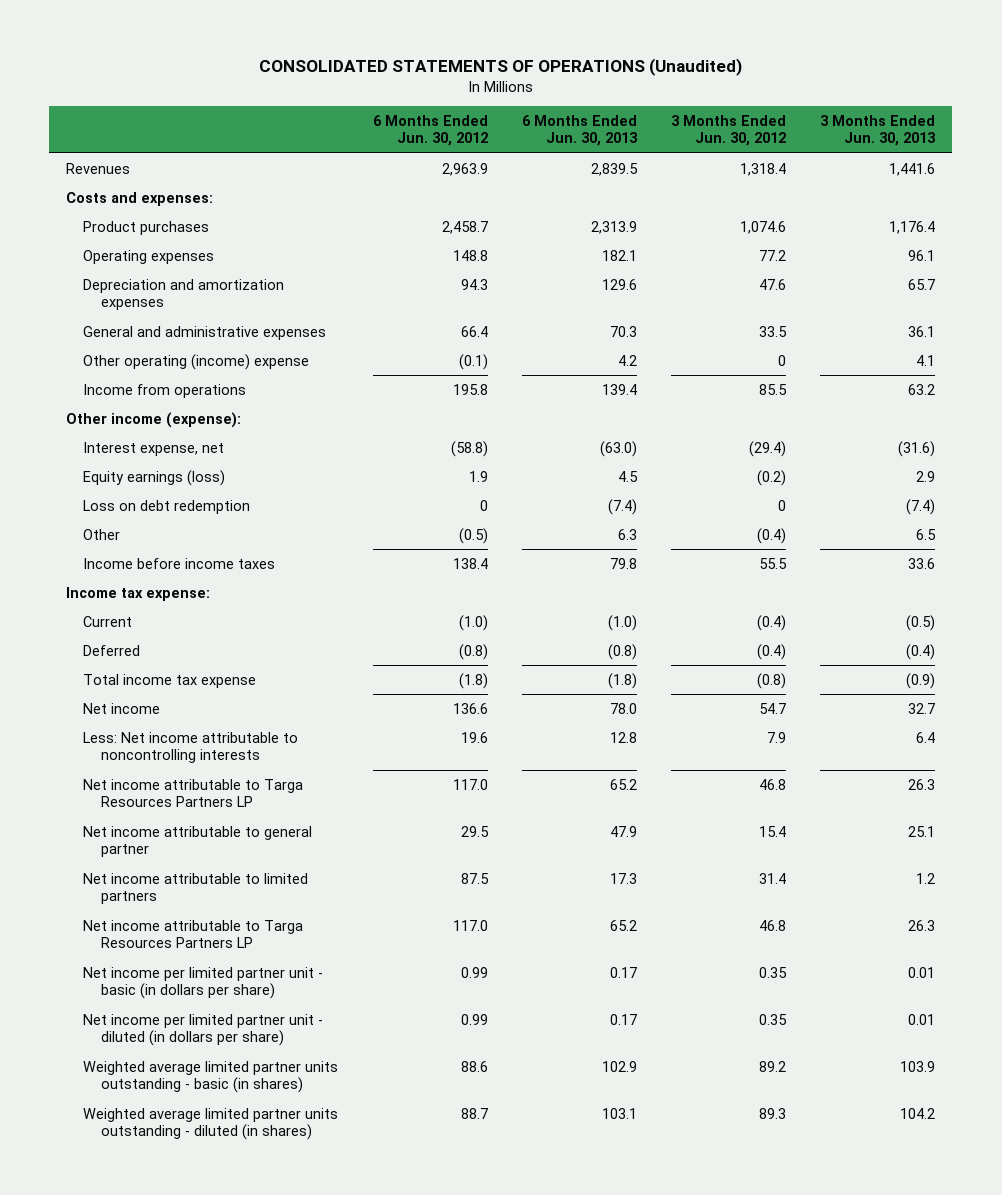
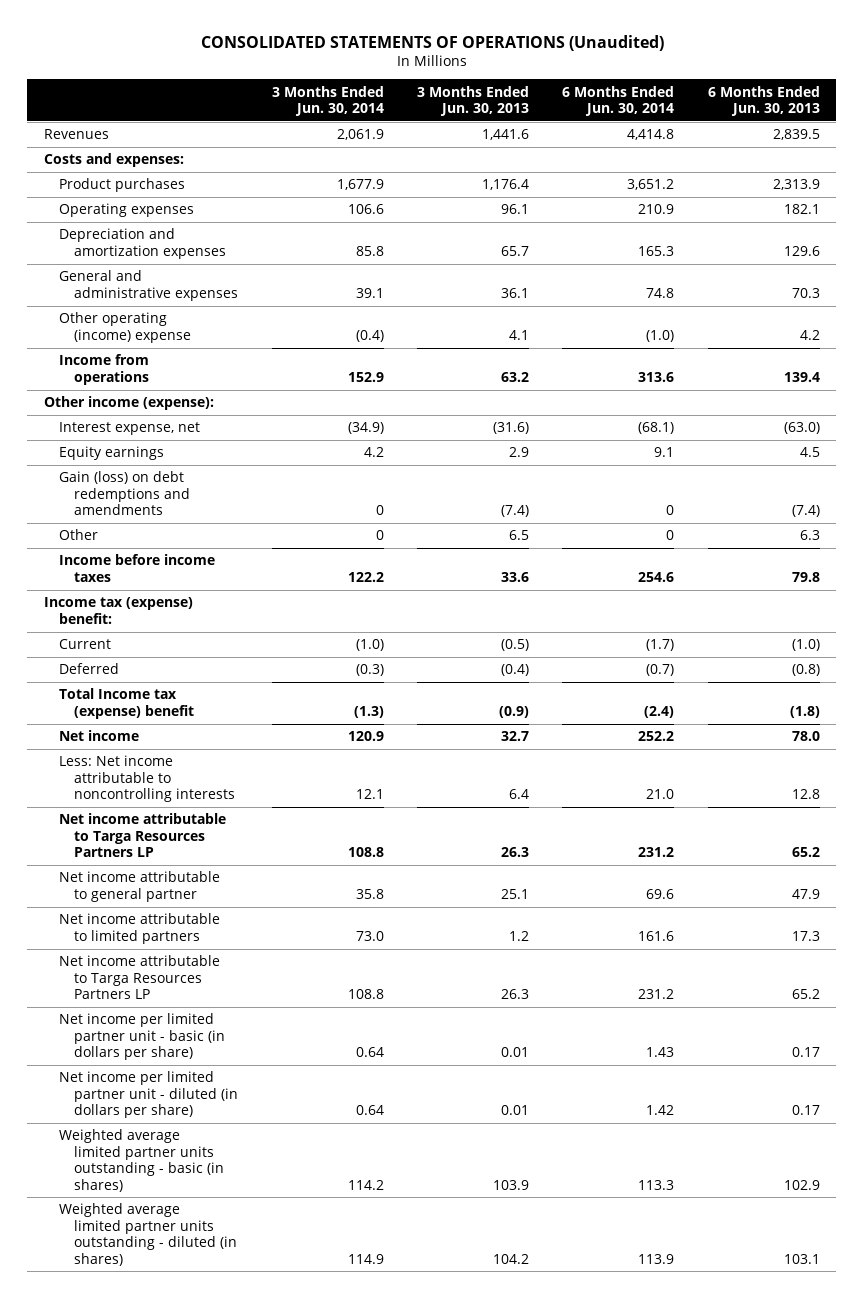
[372,114,488,147] 6 Months Ended Jun. 30, 2012 -> none
[671,114,787,147] 3 Months Ended Jun. 30, 2012 -> none
none -> [271,85,384,117] 3 Months Ended Jun. 30, 2014
none -> [562,85,675,117] 6 Months Ended Jun. 30, 2014
[83,469,226,486] Equity earnings (loss) -> [58,446,164,461] Equity earnings
[83,499,251,514] Loss on debt redemption -> [58,471,191,516] Gain (loss) on debt redemptions and amendments
[66,586,211,601] Income tax expense: -> [43,597,193,624] Income tax (expense) benefit:
[83,673,257,688] Total income tax expense -> [58,688,195,719] Total Income tax (expense) benefit

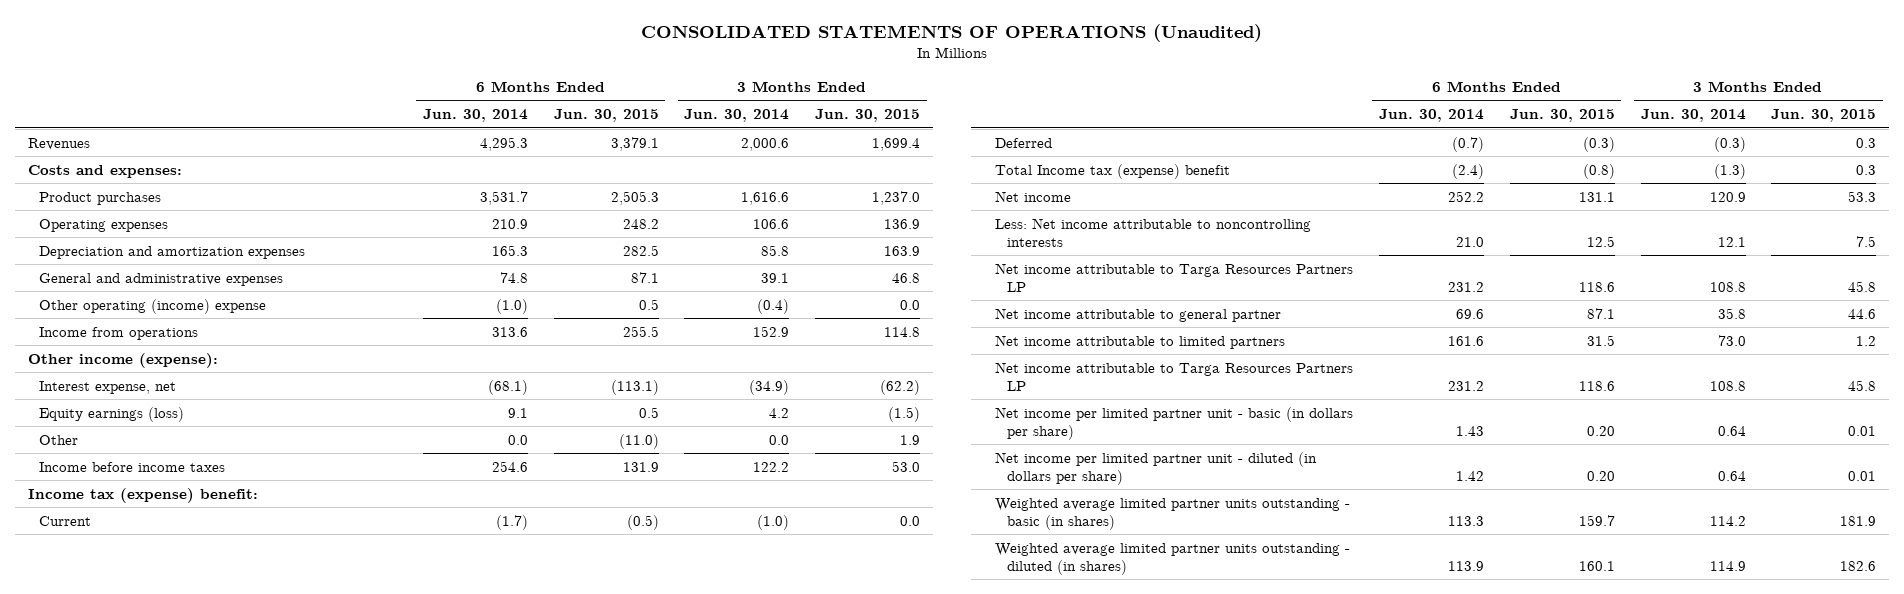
[416,85,529,117] 3 Months Ended Jun. 30, 2013 -> none
[707,85,820,117] 6 Months Ended Jun. 30, 2013 -> none
none -> [553,109,659,123] Jun. 30, 2015
none -> [815,109,921,123] Jun. 30, 2015
[336,129,384,141] 2,061.9 -> [741,137,790,151] 2,000.6
[627,129,675,141] 4,414.8 -> [479,136,528,151] 4,295.3
[336,179,384,191] 1,677.9 -> [741,191,790,205] 1,616.6
[627,179,675,191] 3,651.2 -> [479,190,528,205] 3,531.7
[58,471,191,516] Gain (loss) on debt redemptions and amendments -> none
[58,446,164,461] Equity earnings -> [39,406,185,422] Equity earnings (loss)
[375,530,384,541] 0 -> [769,434,790,445] 0.0
[666,530,675,541] 0 -> [507,434,528,445] 0.0

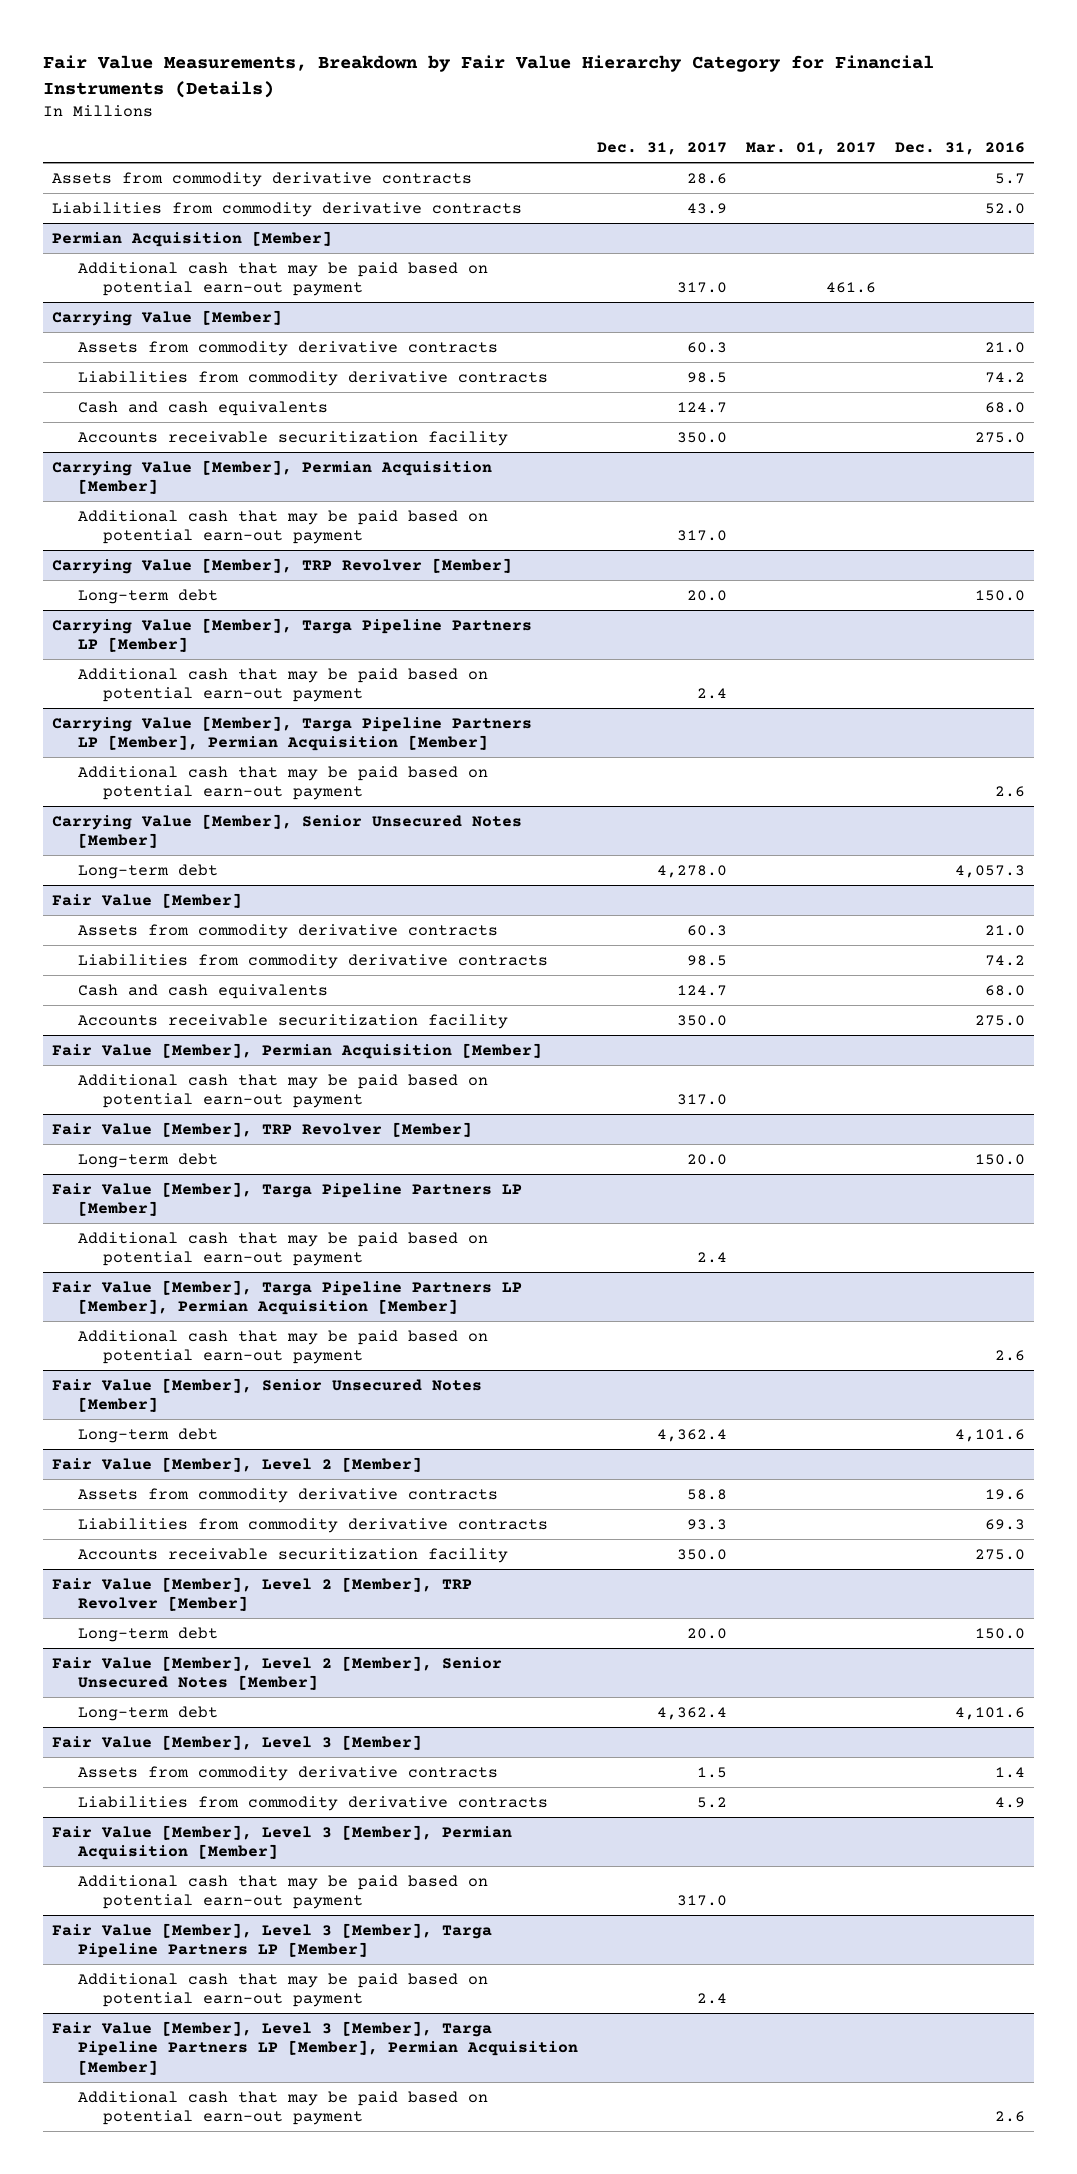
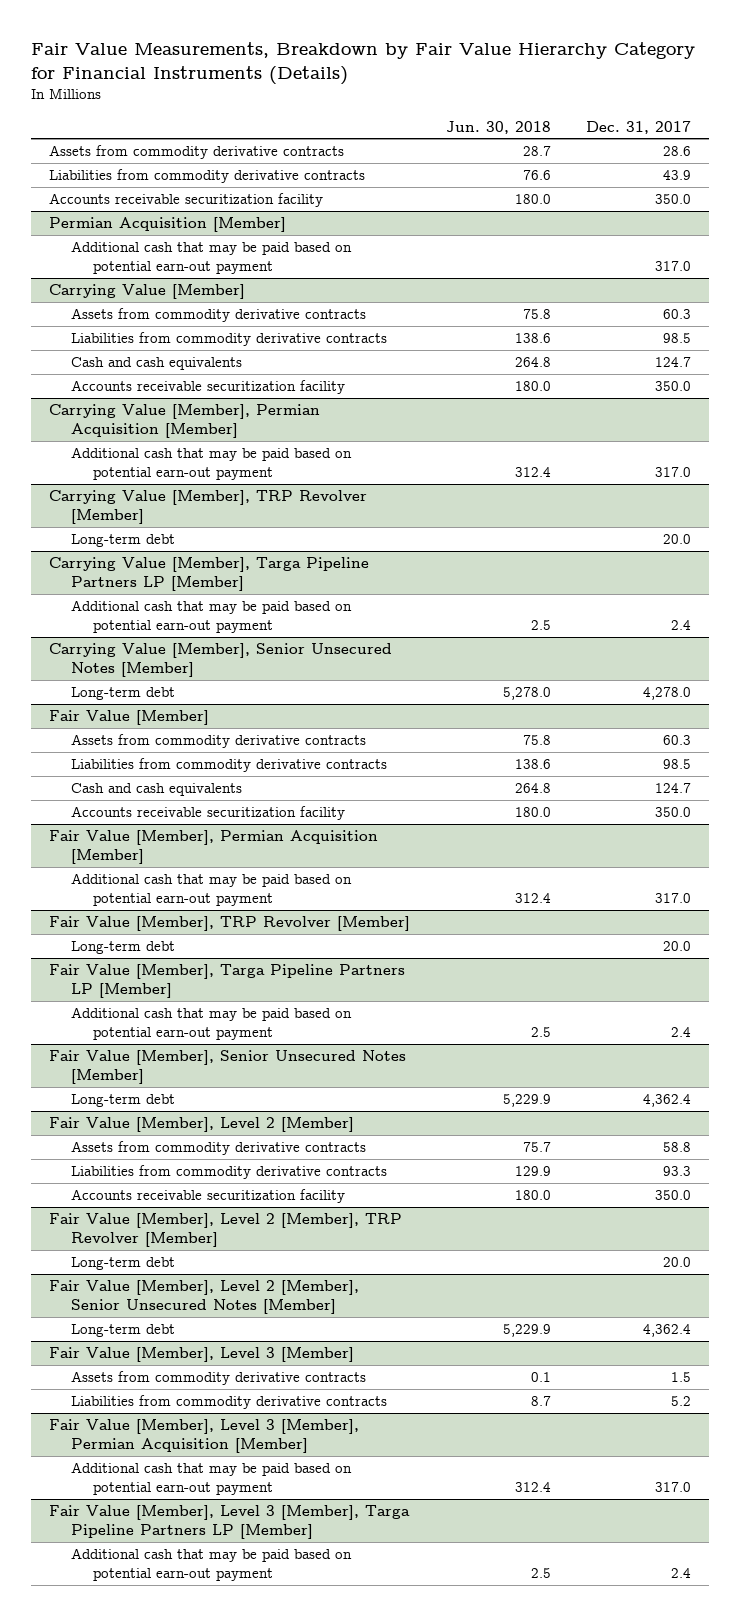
[745,142,876,156] Mar. 01, 2017 -> none
[894,142,1025,156] Dec. 31, 2016 -> none
none -> [445,120,551,134] Jun. 30, 2018
none -> [49,193,324,208] Accounts receivable securitization facility
[52,715,533,752] Carrying Value [Member], Targa Pipeline Partners LP [Member], Permian Acquisition [Member] -> none
[77,765,488,801] Additional cash that may be paid based on potential earn-out payment -> none
[52,1279,523,1316] Fair Value [Member], Targa Pipeline Partners LP [Member], Permian Acquisition [Member] -> none
[77,1329,488,1365] Additional cash that may be paid based on potential earn-out payment -> none
[52,2020,578,2076] Fair Value [Member], Level 3 [Member], Targa Pipeline Partners LP [Member], Permian Acquisition [Member] -> none
[77,2090,488,2126] Additional cash that may be paid based on potential earn-out payment -> none

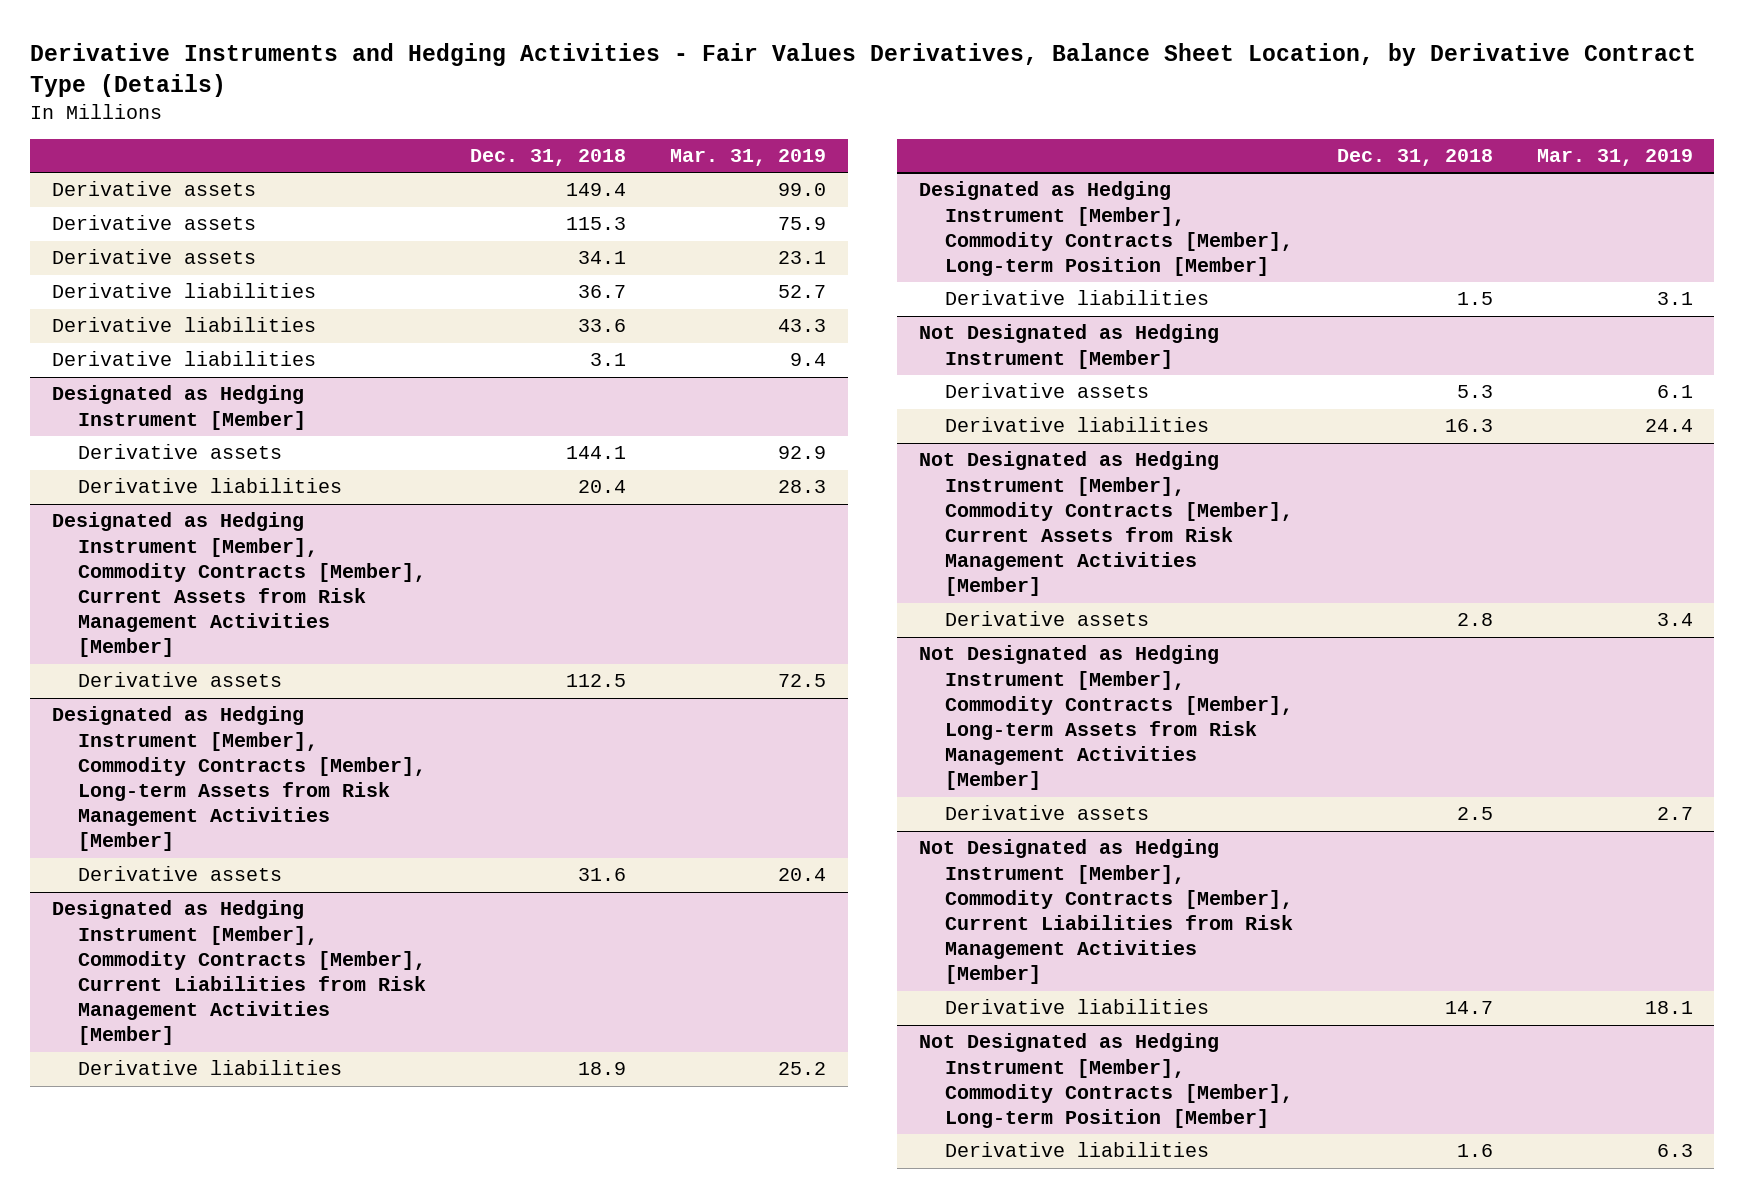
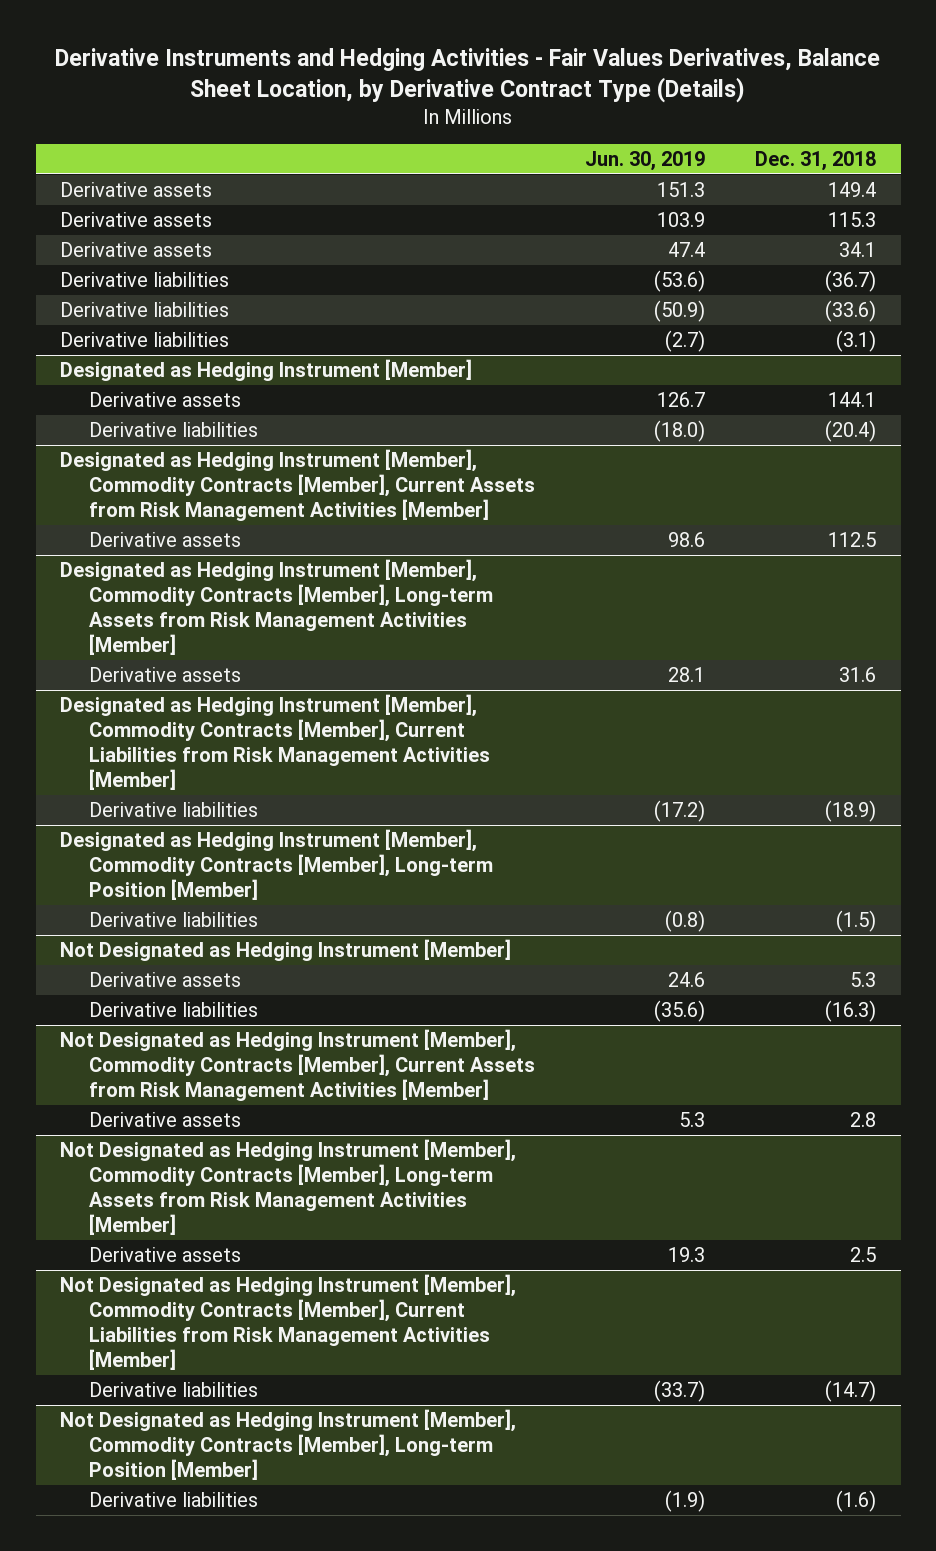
[669,148,826,166] Mar. 31, 2019 -> none
none -> [585,150,706,171] Jun. 30, 2019
[577,285,626,299] 36.7 -> [824,270,876,293] (36.7)
[577,319,626,333] 33.6 -> [824,300,876,323] (33.6)
[589,353,626,367] 3.1 -> [835,330,876,353] (3.1)
[577,480,626,494] 20.4 -> [824,420,876,443] (20.4)
[577,1062,626,1076] 18.9 -> [824,800,876,823] (18.9)
[1456,292,1493,306] 1.5 -> [835,910,876,933] (1.5)
[1444,419,1493,433] 16.3 -> [824,1000,876,1023] (16.3)
[1444,1001,1493,1015] 14.7 -> [824,1380,876,1403] (14.7)
[1456,1144,1493,1158] 1.6 -> [835,1490,876,1513] (1.6)

